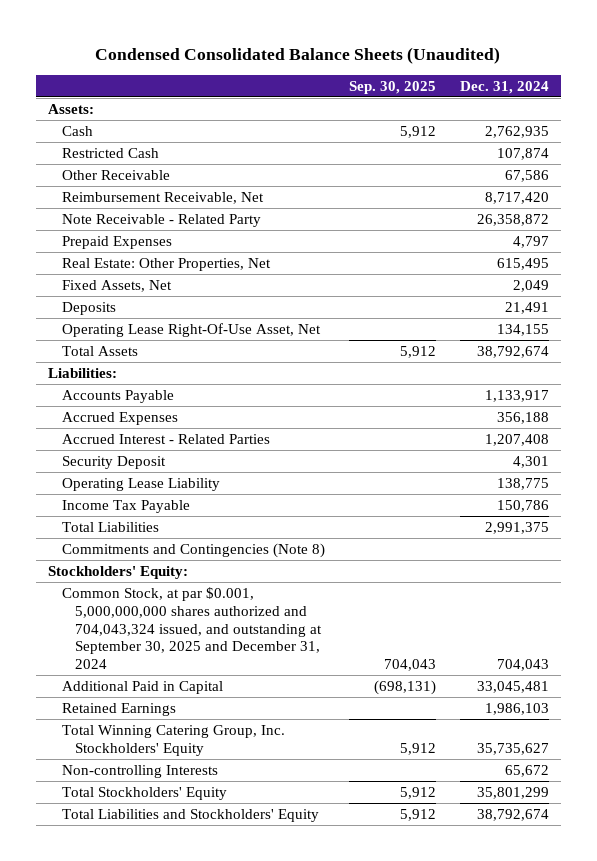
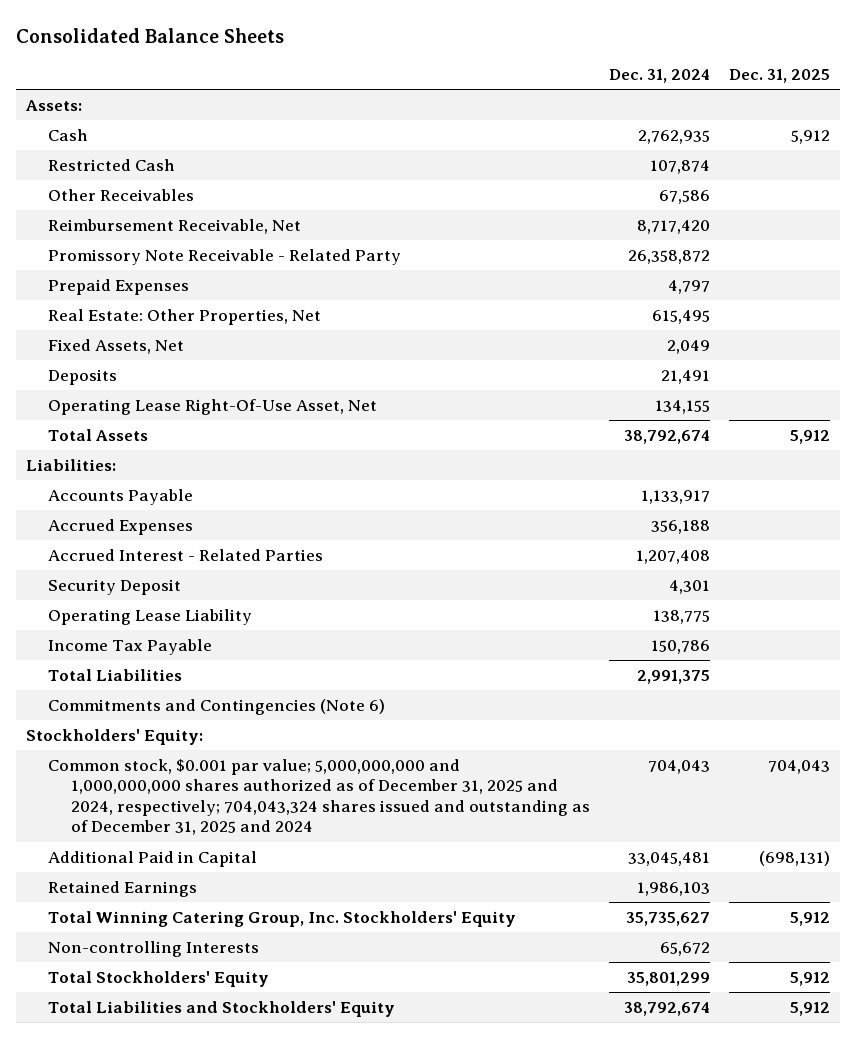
[95,46,501,64] Condensed Consolidated Balance Sheets (Unaudited) -> [16,27,285,43] Consolidated Balance Sheets
[348,80,436,94] Sep. 30, 2025 -> none
none -> [729,69,831,84] Dec. 31, 2025
[61,170,170,181] Other Receivable -> [48,188,195,201] Other Receivables
[61,214,261,228] Note Receivable - Related Party -> [48,248,402,265] Promissory Note Receivable - Related Party
[61,543,325,559] Commitments and Contingencies (Note 8) -> [48,698,386,715] Commitments and Contingencies (Note 6)
[61,587,323,670] Common Stock, at par $0.001, 5,000,000,000 shares authorized and 704,043,324 issued, and outstanding at September 30, 2025 and December 31, 2024 -> [48,758,590,836] Common stock, $0.001 par value; 5,000,000,000 and 1,000,000,000 shares authorized as of December 31, 2025 and 2024, respectively; 704,043,324 shares issued and outstanding as of December 31, 2025 and 2024

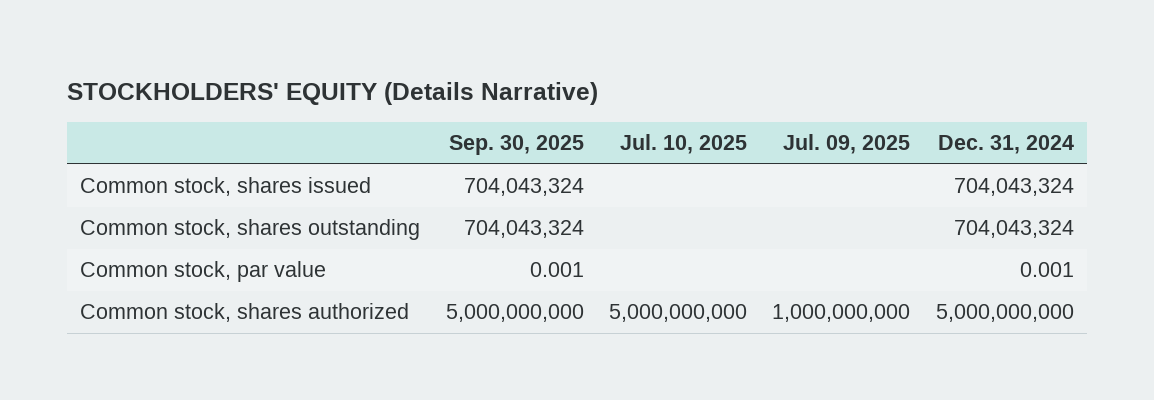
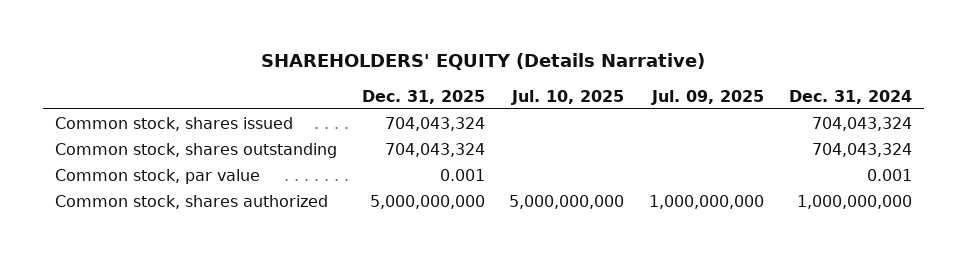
[67,82,599,106] STOCKHOLDERS' EQUITY (Details Narrative) -> [261,53,706,71] SHAREHOLDERS' EQUITY (Details Narrative)
[448,135,584,156] Sep. 30, 2025 -> none
none -> [361,89,485,104] Dec. 31, 2025
[935,304,1074,323] 5,000,000,000 -> [796,194,912,209] 1,000,000,000

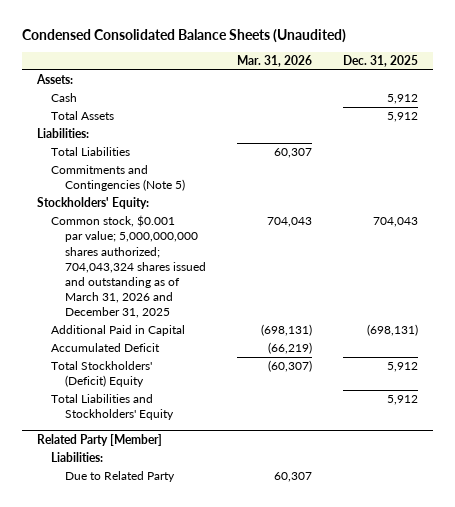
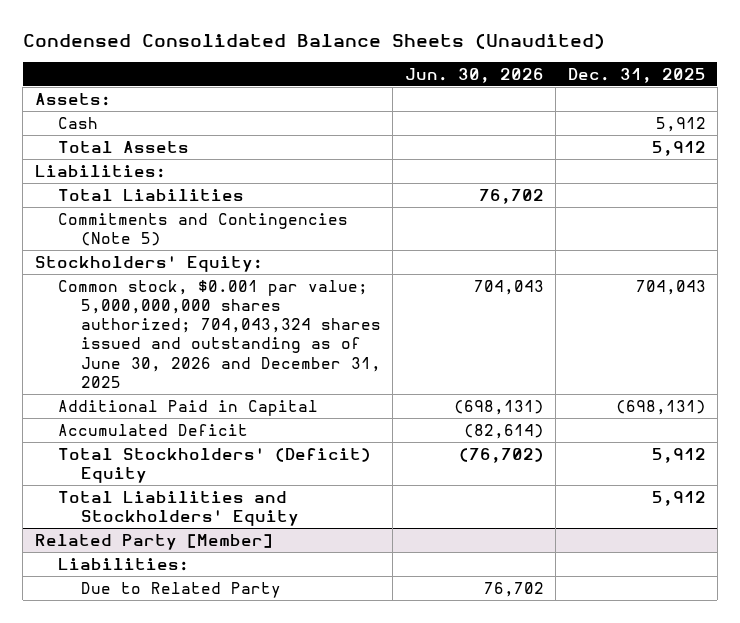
[236,54,312,67] Mar. 31, 2026 -> none
none -> [404,67,544,83] Jun. 30, 2026
[51,215,207,319] Common stock, $0.001 par value; 5,000,000,000 shares authorized; 704,043,324 shares issued and outstanding as of March 31, 2026 and December 31, 2025 -> [57,279,381,388] Common stock, $0.001 par value; 5,000,000,000 shares authorized; 704,043,324 shares issued and outstanding as of June 30, 2026 and December 31, 2025

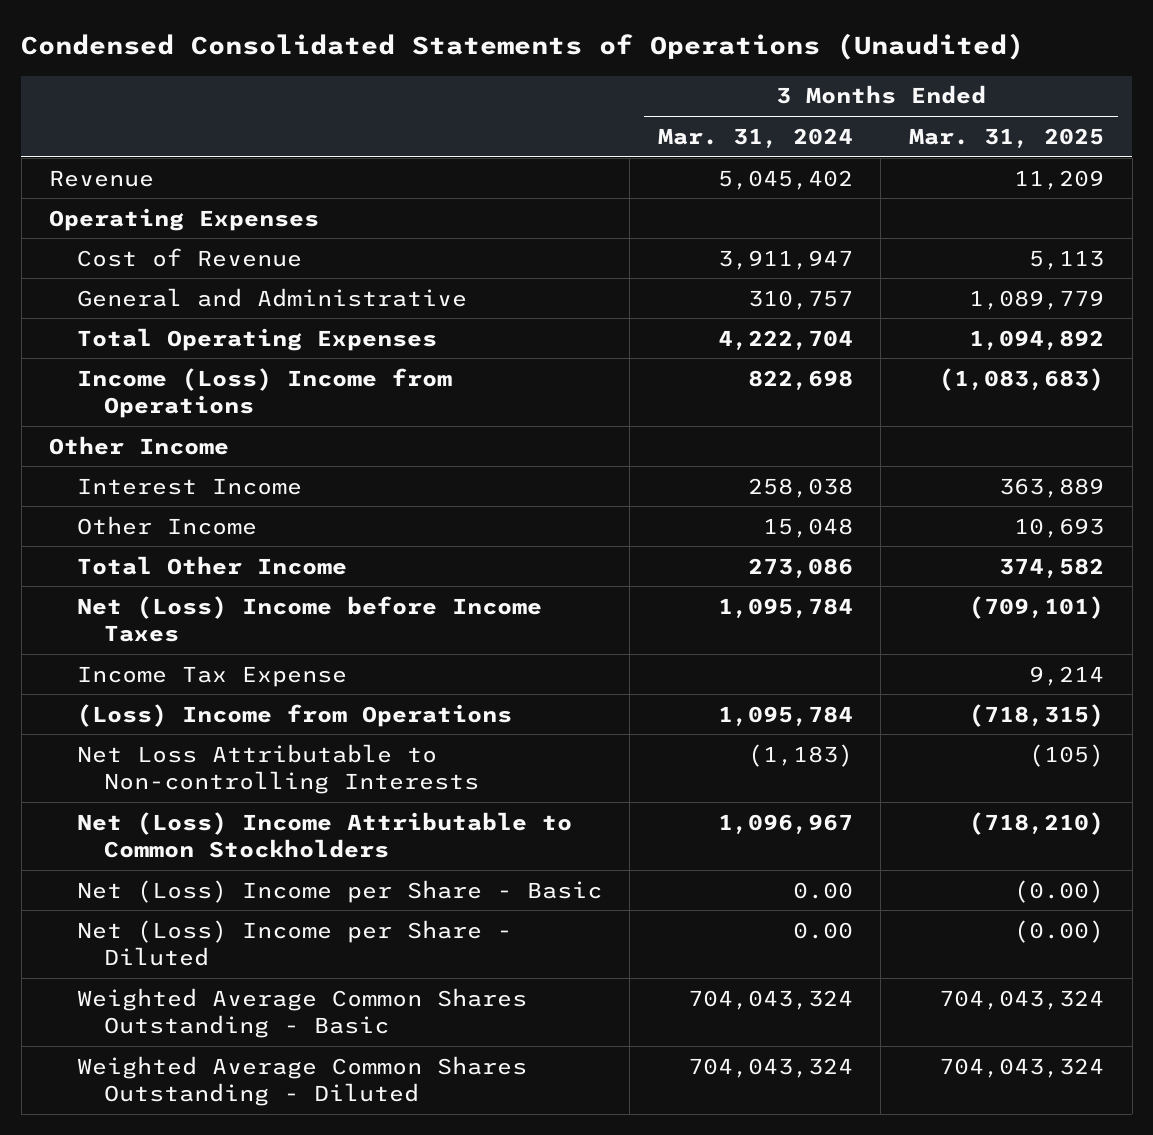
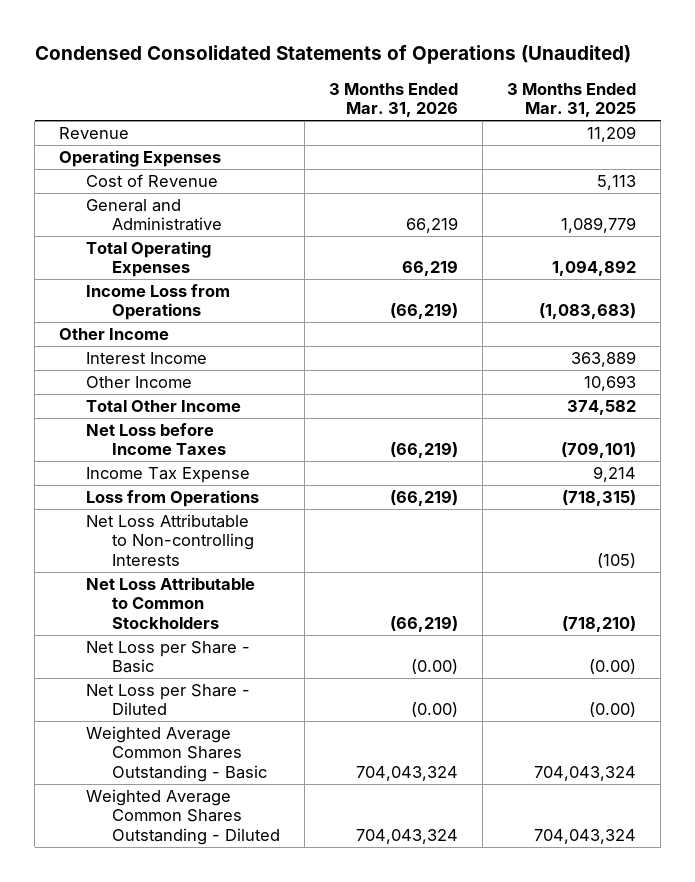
[657,127,853,148] Mar. 31, 2024 -> none
none -> [329,82,459,118] 3 Months Ended Mar. 31, 2026
[76,367,452,419] Income (Loss) Income from Operations -> [85,283,230,321] Income Loss from Operations
[76,595,542,643] Net (Loss) Income before Income Taxes -> [85,422,227,456] Net Loss before Income Taxes
[76,703,512,727] (Loss) Income from Operations -> [85,489,259,507] Loss from Operations
[76,811,572,859] Net (Loss) Income Attributable to Common Stockholders -> [85,576,255,630] Net Loss Attributable to Common Stockholders
[76,879,602,903] Net (Loss) Income per Share - Basic -> [85,640,250,674] Net Loss per Share - Basic
[76,919,512,967] Net (Loss) Income per Share - Diluted -> [85,683,250,716] Net Loss per Share - Diluted

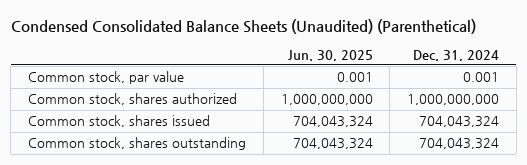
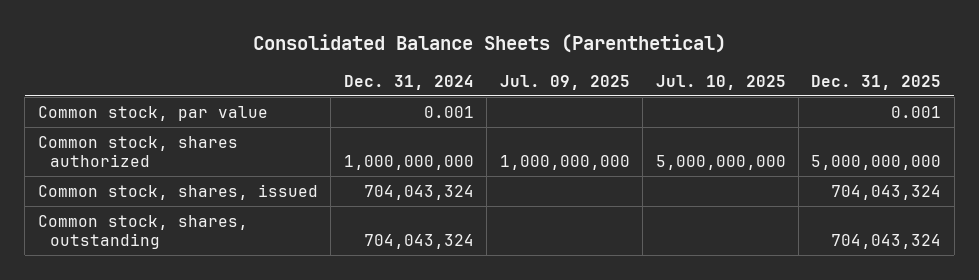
[10,18,476,34] Condensed Consolidated Balance Sheets (Unaudited) (Parenthetical) -> [252,33,726,53] Consolidated Balance Sheets (Parenthetical)
[287,49,373,61] Jun. 30, 2025 -> none
none -> [499,74,630,90] Jul. 09, 2025
none -> [655,74,786,90] Jul. 10, 2025
none -> [811,74,942,90] Dec. 31, 2025
[28,115,211,128] Common stock, shares issued -> [37,183,318,200] Common stock, shares, issued
[28,137,247,151] Common stock, shares outstanding -> [37,214,248,250] Common stock, shares, outstanding

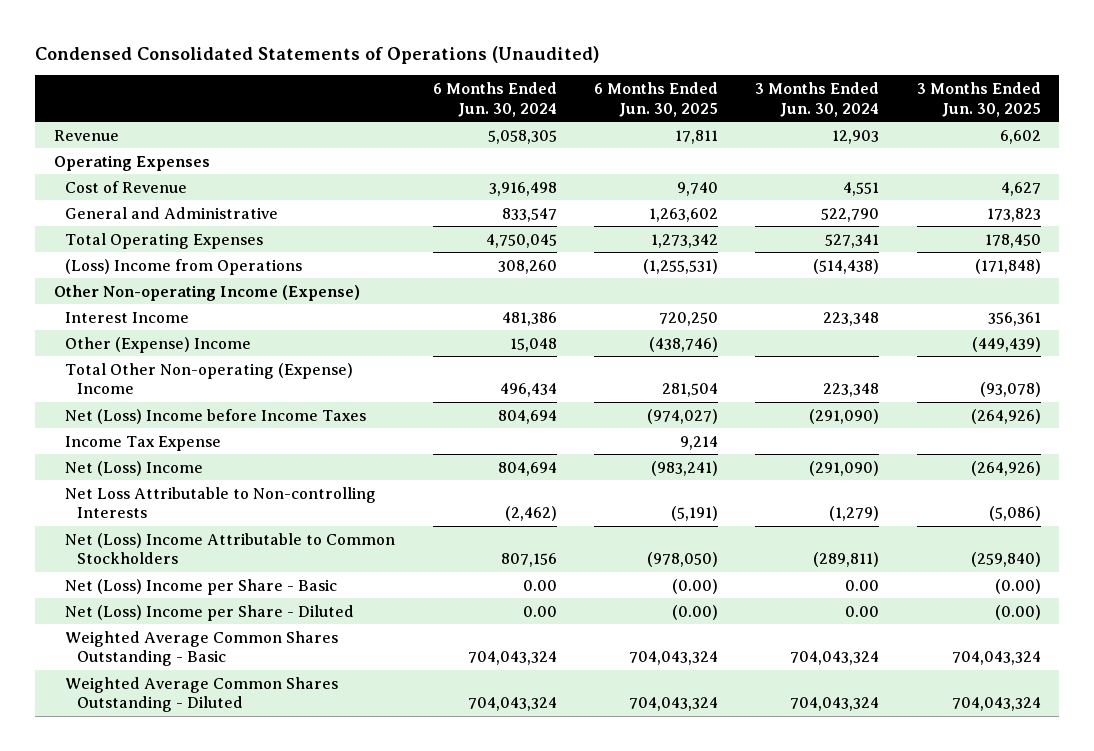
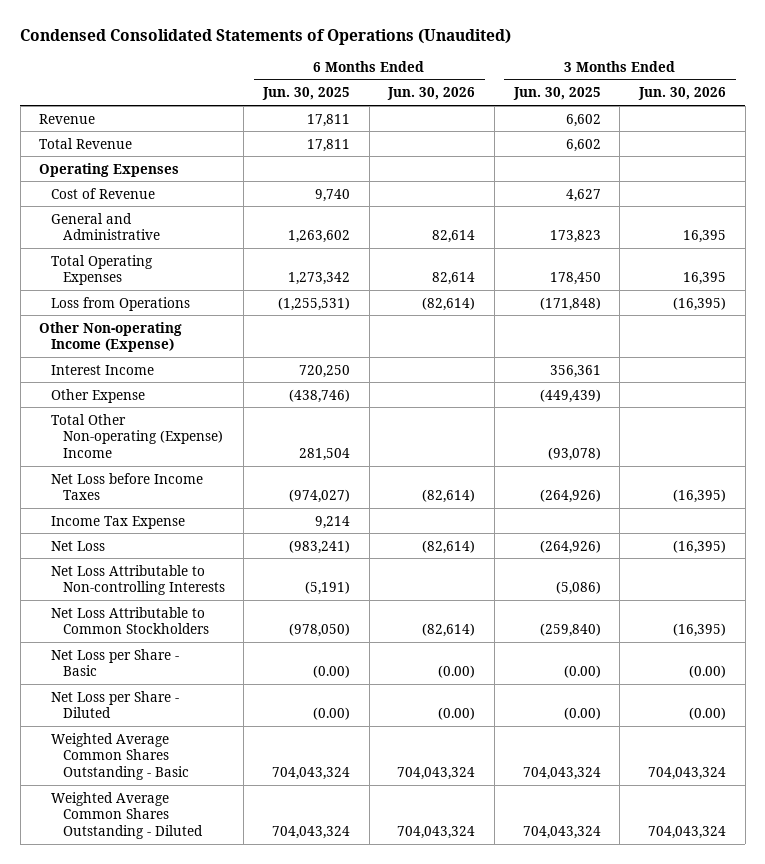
[432,82,557,117] 6 Months Ended Jun. 30, 2024 -> none
[755,82,880,117] 3 Months Ended Jun. 30, 2024 -> none
none -> [387,87,476,101] Jun. 30, 2026
none -> [638,87,727,101] Jun. 30, 2026
none -> [39,137,133,149] Total Revenue
[65,258,303,275] (Loss) Income from Operations -> [51,296,191,311] Loss from Operations
[65,336,252,353] Other (Expense) Income -> [51,388,146,403] Other Expense
[65,408,367,424] Net (Loss) Income before Income Taxes -> [51,472,204,501] Net Loss before Income Taxes
[65,460,204,476] Net (Loss) Income -> [51,540,106,551] Net Loss
[65,532,396,565] Net (Loss) Income Attributable to Common Stockholders -> [51,606,209,635] Net Loss Attributable to Common Stockholders
[65,578,338,595] Net (Loss) Income per Share - Basic -> [51,648,180,677] Net Loss per Share - Basic
[65,604,355,621] Net (Loss) Income per Share - Diluted -> [51,690,180,719] Net Loss per Share - Diluted

